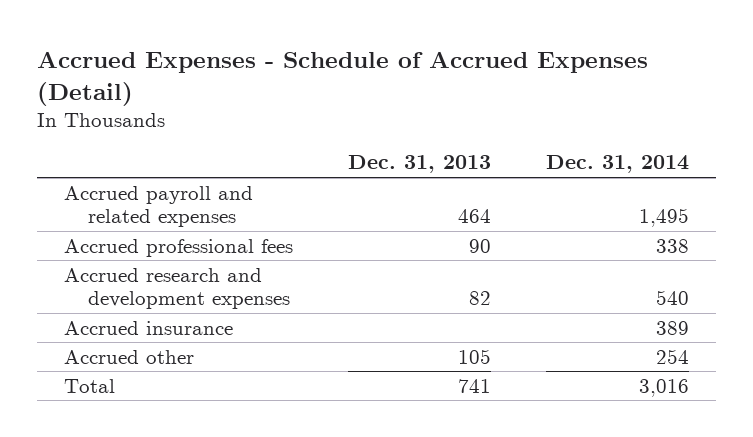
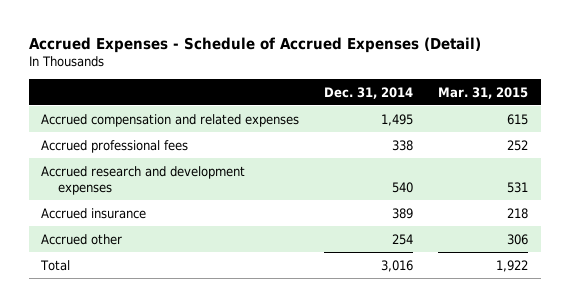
[348,155,492,174] Dec. 31, 2013 -> none
none -> [438,86,529,99] Mar. 31, 2015
[64,185,254,228] Accrued payroll and related expenses -> [41,113,300,127] Accrued compensation and related expenses

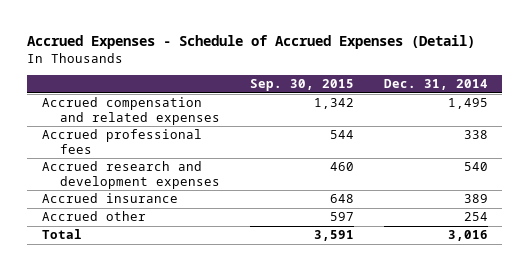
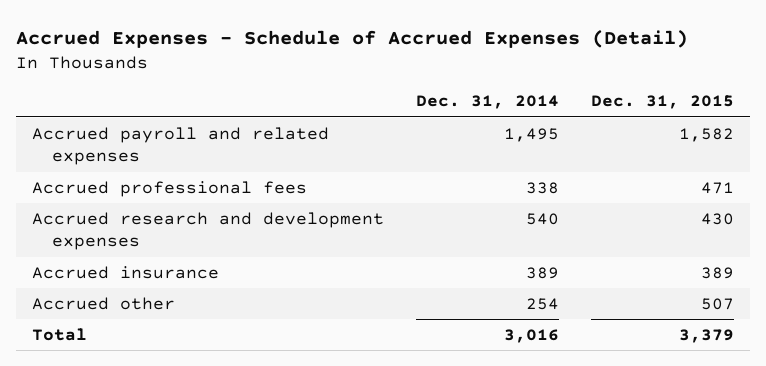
[249,79,354,92] Sep. 30, 2015 -> none
none -> [590,95,734,110] Dec. 31, 2015
[41,97,221,125] Accrued compensation and related expenses -> [31,126,329,166] Accrued payroll and related expenses

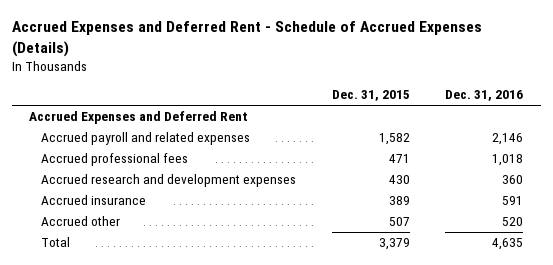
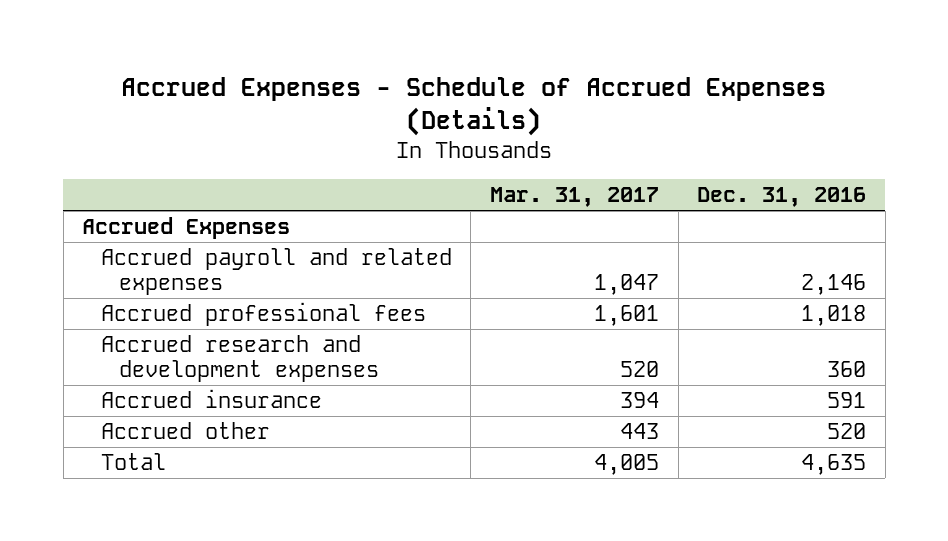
[11,21,482,58] Accrued Expenses and Deferred Rent - Schedule of Accrued Expenses (Details) -> [121,77,827,137] Accrued Expenses - Schedule of Accrued Expenses (Details)
[331,90,410,102] Dec. 31, 2015 -> none
none -> [489,187,659,208] Mar. 31, 2017
[29,111,249,125] Accrued Expenses and Deferred Rent -> [82,216,291,239] Accrued Expenses

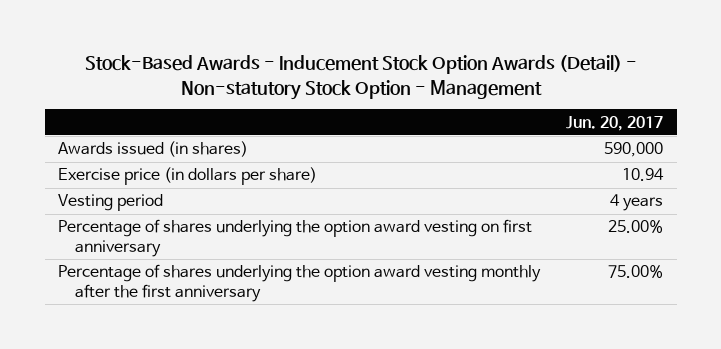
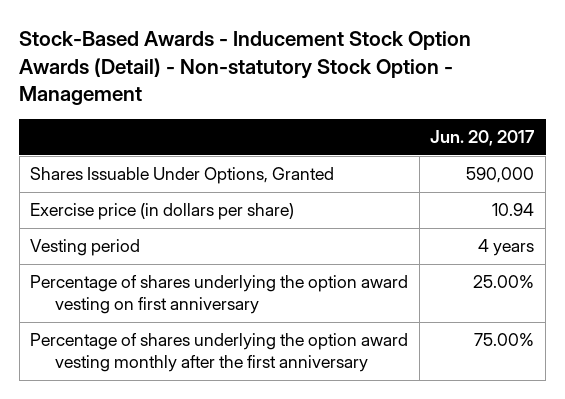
[57,141,248,158] Awards issued (in shares) -> [30,167,335,185] Shares Issuable Under Options, Granted

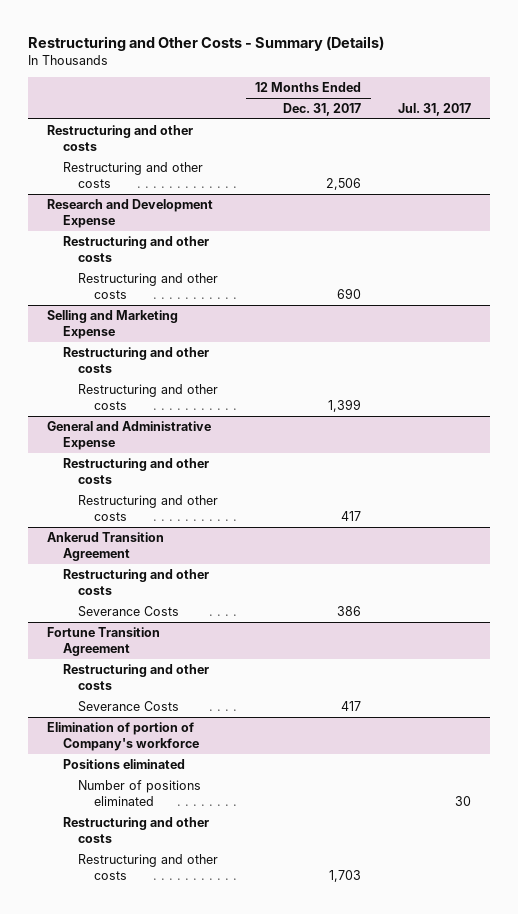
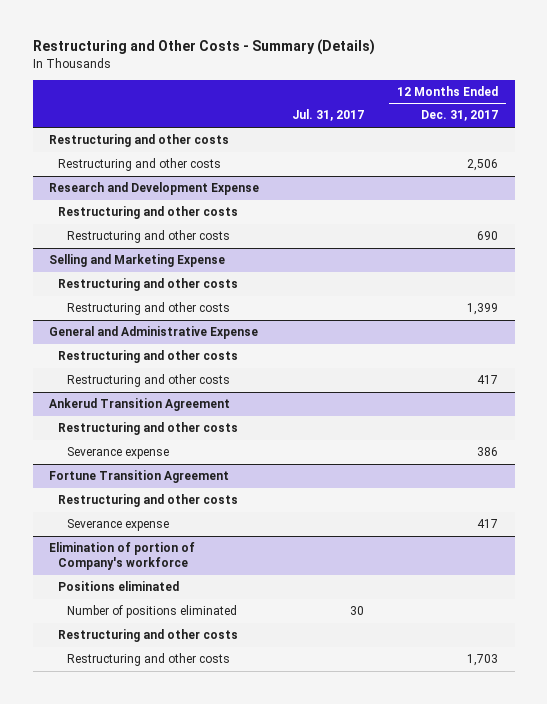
[78,605,180,617] Severance Costs -> [66,447,169,460] Severance expense
[78,700,180,712] Severance Costs -> [66,519,169,532] Severance expense

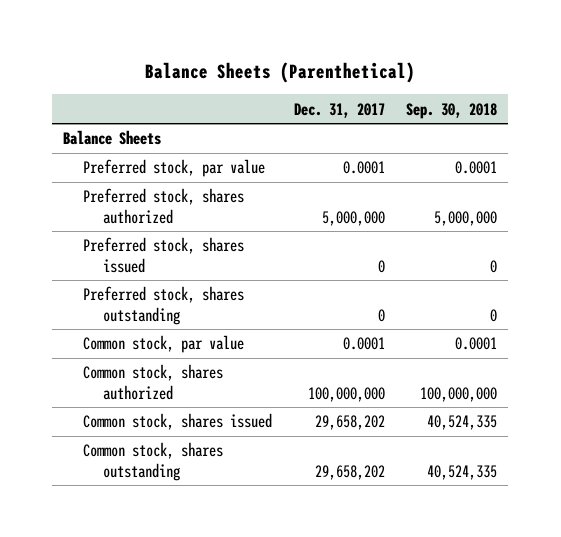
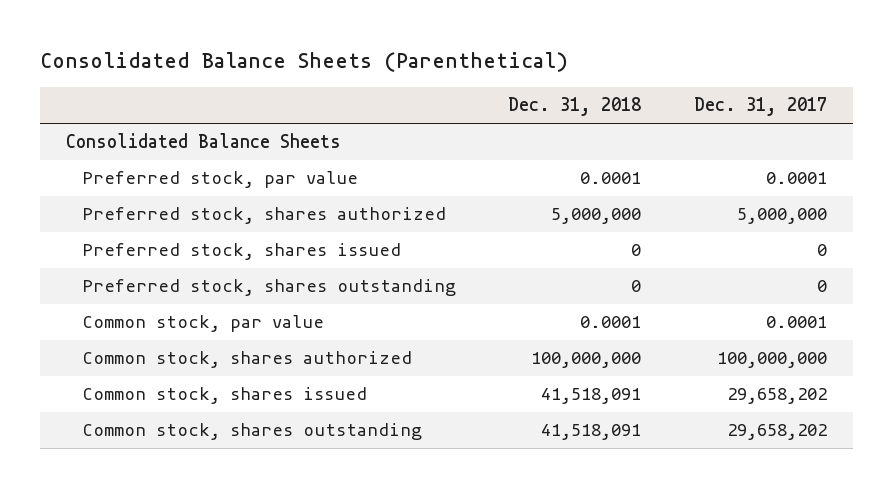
[145,61,416,83] Balance Sheets (Parenthetical) -> [39,52,568,73] Consolidated Balance Sheets (Parenthetical)
[406,102,498,119] Sep. 30, 2018 -> none
none -> [508,97,642,117] Dec. 31, 2018
[63,130,162,146] Balance Sheets -> [66,133,342,149] Consolidated Balance Sheets

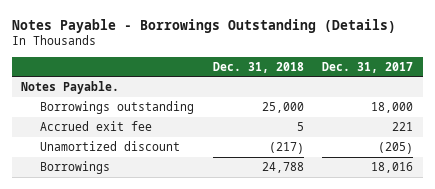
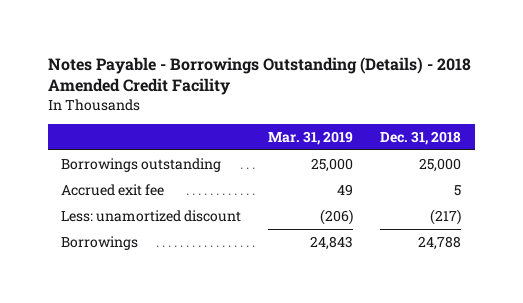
[11,18,396,33] Notes Payable - Borrowings Outstanding (Details) -> [47,56,471,96] Notes Payable - Borrowings Outstanding (Details) - 2018 Amended Credit Facility
[322,61,414,73] Dec. 31, 2017 -> none
none -> [268,130,354,145] Mar. 31, 2019
[21,81,120,95] Notes Payable. -> none
[39,141,180,152] Unamortized discount -> [61,209,242,222] Less: unamortized discount

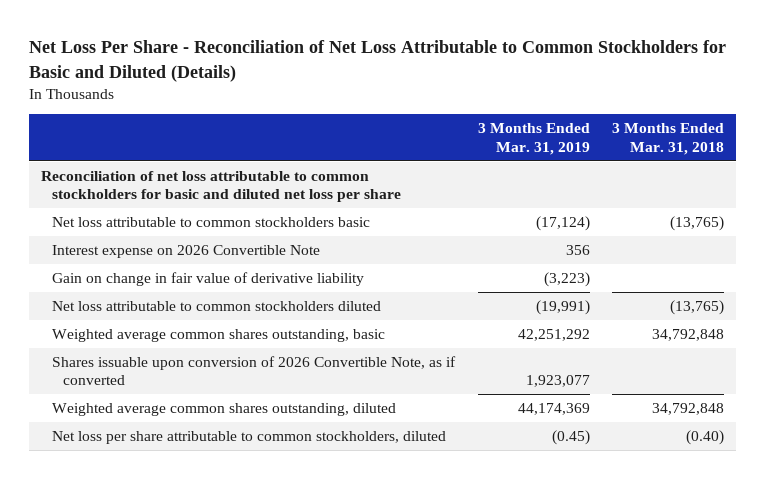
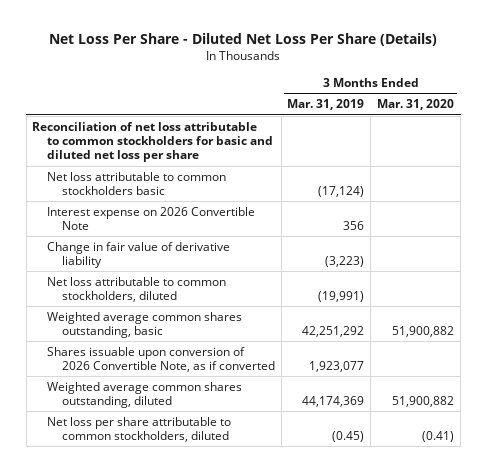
[29,40,727,82] Net Loss Per Share - Reconciliation of Net Loss Attributable to Common Stockholders for Basic and Diluted (Details) -> [49,33,438,47] Net Loss Per Share - Diluted Net Loss Per Share (Details)
[612,123,725,155] 3 Months Ended Mar. 31, 2018 -> none
none -> [377,99,455,111] Mar. 31, 2020
[51,272,364,287] Gain on change in fair value of derivative liability -> [47,241,231,268] Change in fair value of derivative liability
[51,301,381,312] Net loss attributable to common stockholders diluted -> [47,276,227,302] Net loss attributable to common stockholders, diluted

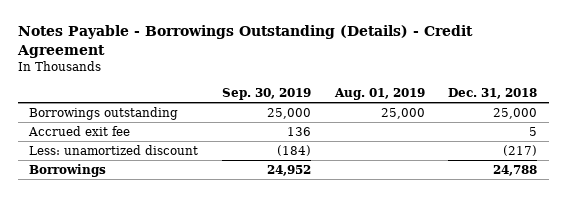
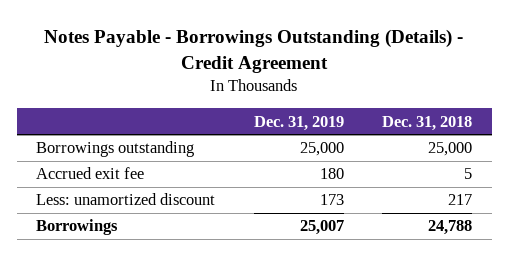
[221,87,311,100] Sep. 30, 2019 -> none
[333,87,425,100] Aug. 01, 2019 -> none
none -> [253,115,344,131] Dec. 31, 2019
[503,145,538,157] (217) -> [448,194,473,206] 217

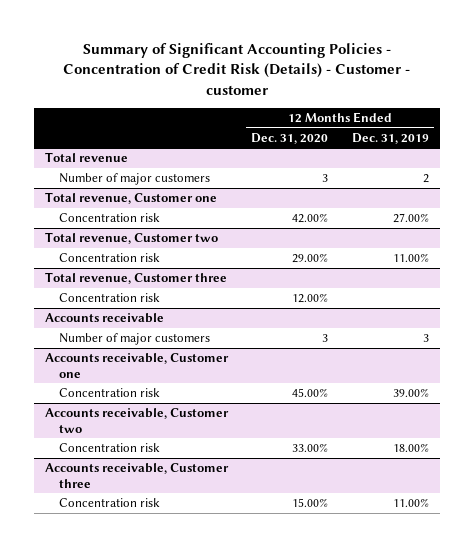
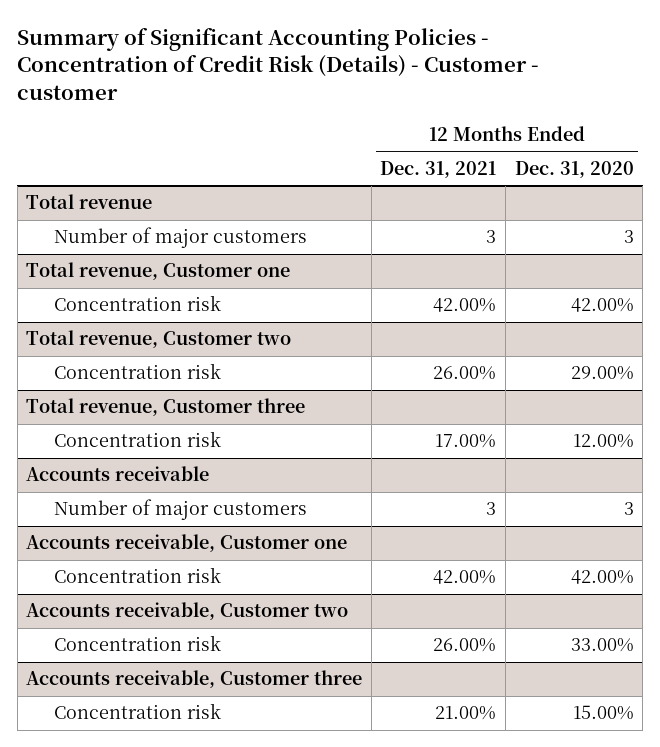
[351,132,429,144] Dec. 31, 2019 -> none
none -> [380,160,497,178] Dec. 31, 2021
[292,388,329,398] 45.00% -> [570,570,634,585] 42.00%

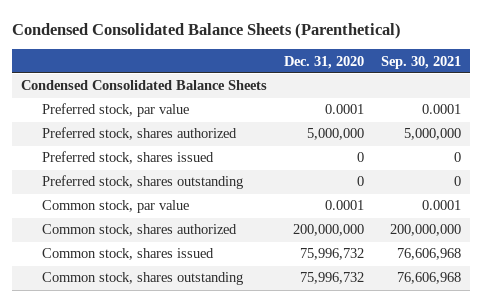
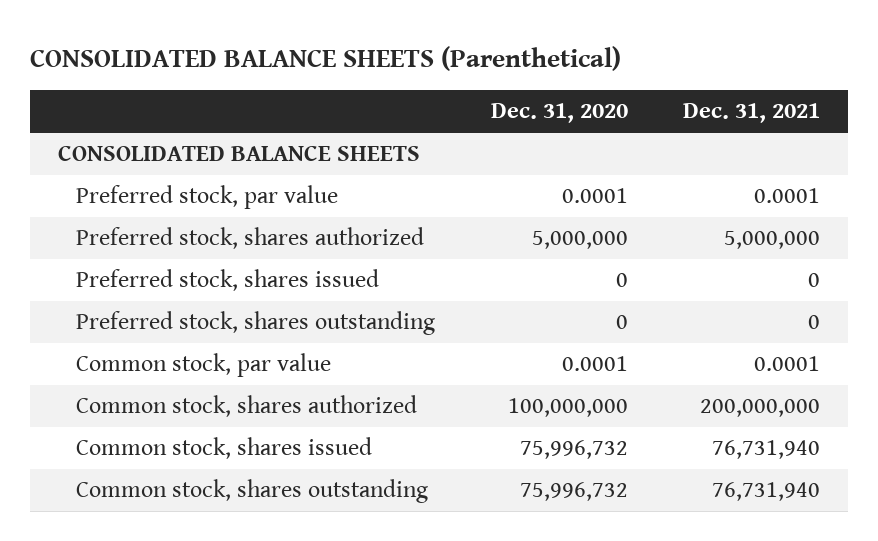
[12,22,402,39] Condensed Consolidated Balance Sheets (Parenthetical) -> [30,45,622,71] CONSOLIDATED BALANCE SHEETS (Parenthetical)
[381,55,462,69] Sep. 30, 2021 -> none
none -> [683,103,821,124] Dec. 31, 2021
[20,80,267,91] Condensed Consolidated Balance Sheets -> [58,146,421,162] CONSOLIDATED BALANCE SHEETS
[293,224,365,237] 200,000,000 -> [507,398,628,418] 100,000,000

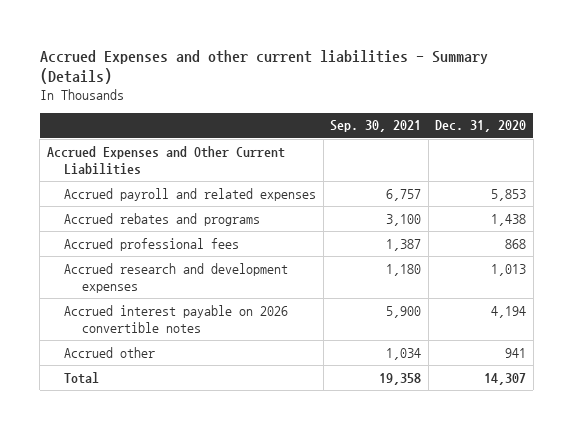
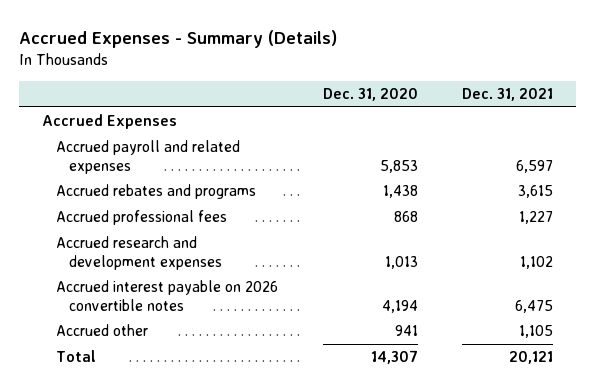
[39,49,488,85] Accrued Expenses and other current liabilities - Summary (Details) -> [19,29,338,48] Accrued Expenses - Summary (Details)
[330,120,422,133] Sep. 30, 2021 -> none
none -> [462,88,554,102] Dec. 31, 2021
[46,145,285,176] Accrued Expenses and Other Current Liabilities -> [41,114,177,130] Accrued Expenses

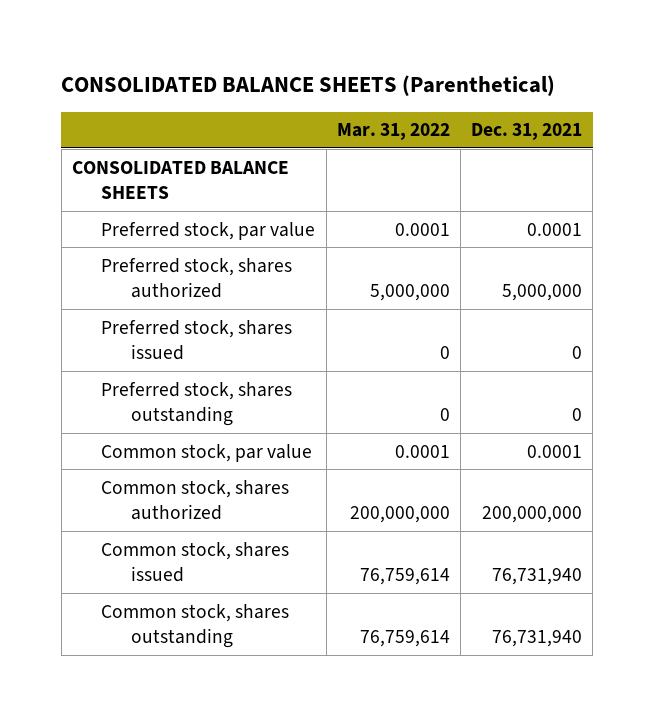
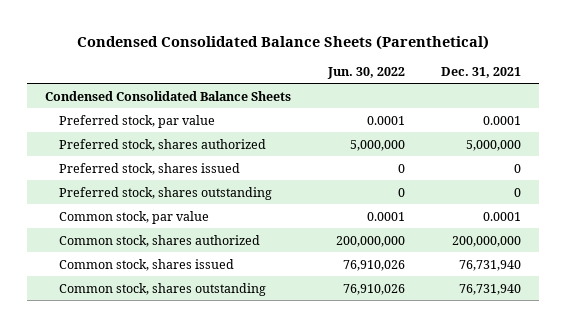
[61,74,556,96] CONSOLIDATED BALANCE SHEETS (Parenthetical) -> [77,34,490,50] Condensed Consolidated Balance Sheets (Parenthetical)
[336,123,450,141] Mar. 31, 2022 -> none
none -> [326,66,405,79] Jun. 30, 2022
[72,160,290,200] CONSOLIDATED BALANCE SHEETS -> [45,90,292,101] Condensed Consolidated Balance Sheets

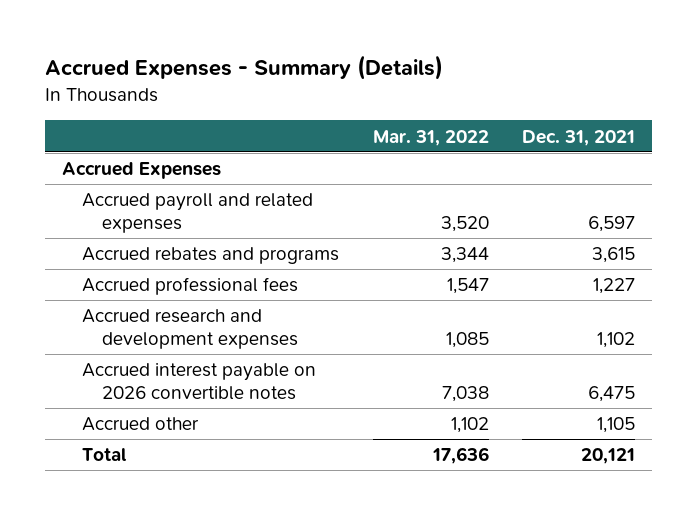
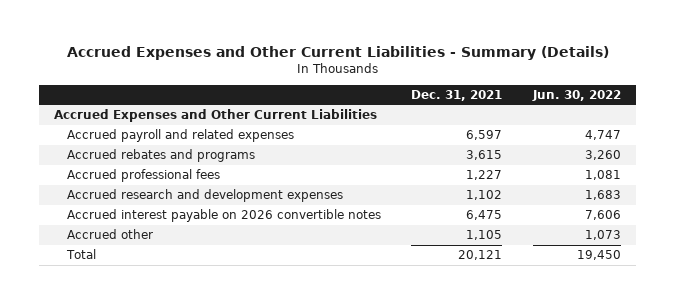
[45,55,444,81] Accrued Expenses - Summary (Details) -> [66,46,609,61] Accrued Expenses and Other Current Liabilities - Summary (Details)
[372,129,489,146] Mar. 31, 2022 -> none
none -> [532,89,622,101] Jun. 30, 2022
[62,162,222,180] Accrued Expenses -> [54,109,378,123] Accrued Expenses and Other Current Liabilities

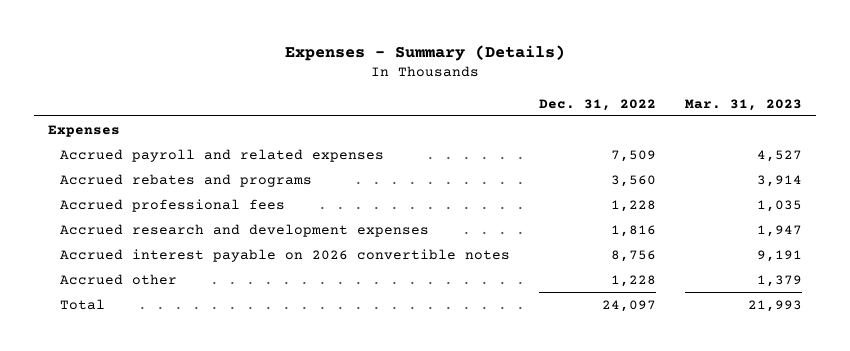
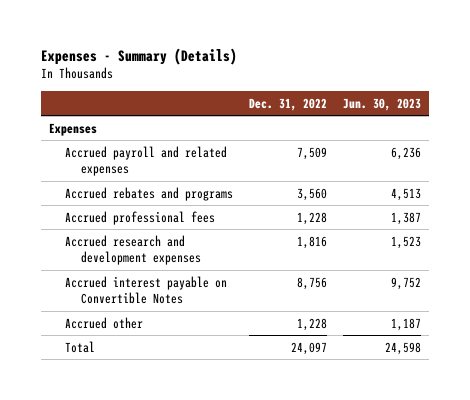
[685,98,803,111] Mar. 31, 2023 -> none
none -> [343,97,422,111] Jun. 30, 2023
[60,248,511,262] Accrued interest payable on 2026 convertible notes -> [64,275,227,305] Accrued interest payable on Convertible Notes

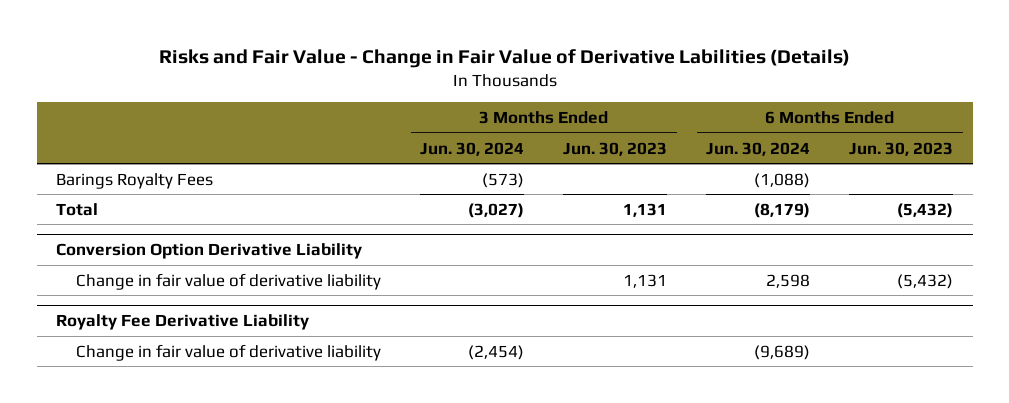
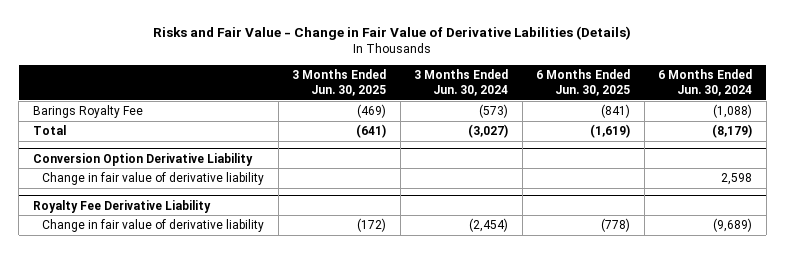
[563,141,668,156] Jun. 30, 2023 -> none
[849,141,954,156] Jun. 30, 2023 -> none
none -> [292,68,387,97] 3 Months Ended Jun. 30, 2025
none -> [536,68,631,97] 6 Months Ended Jun. 30, 2025
[56,172,214,189] Barings Royalty Fees -> [32,105,143,119] Barings Royalty Fee

